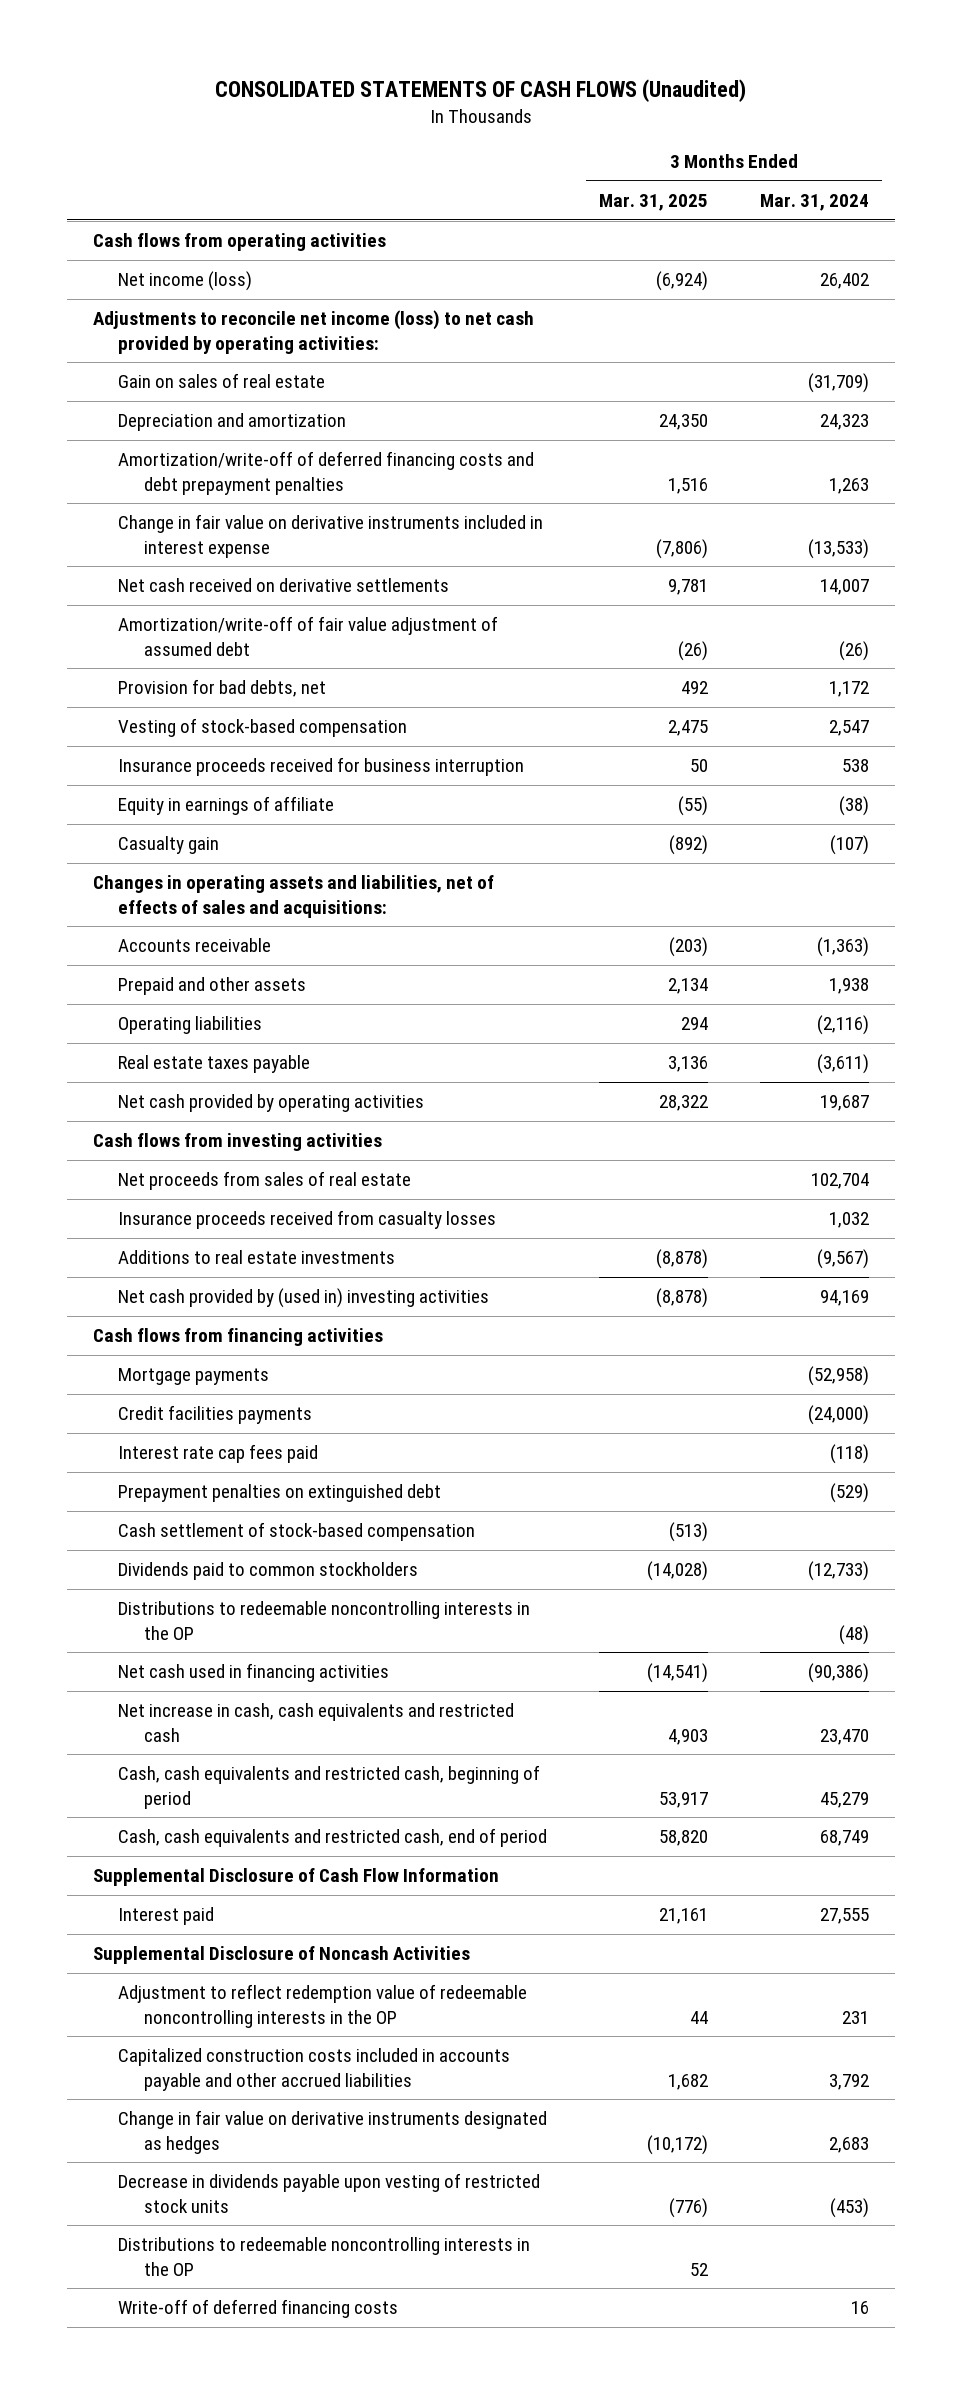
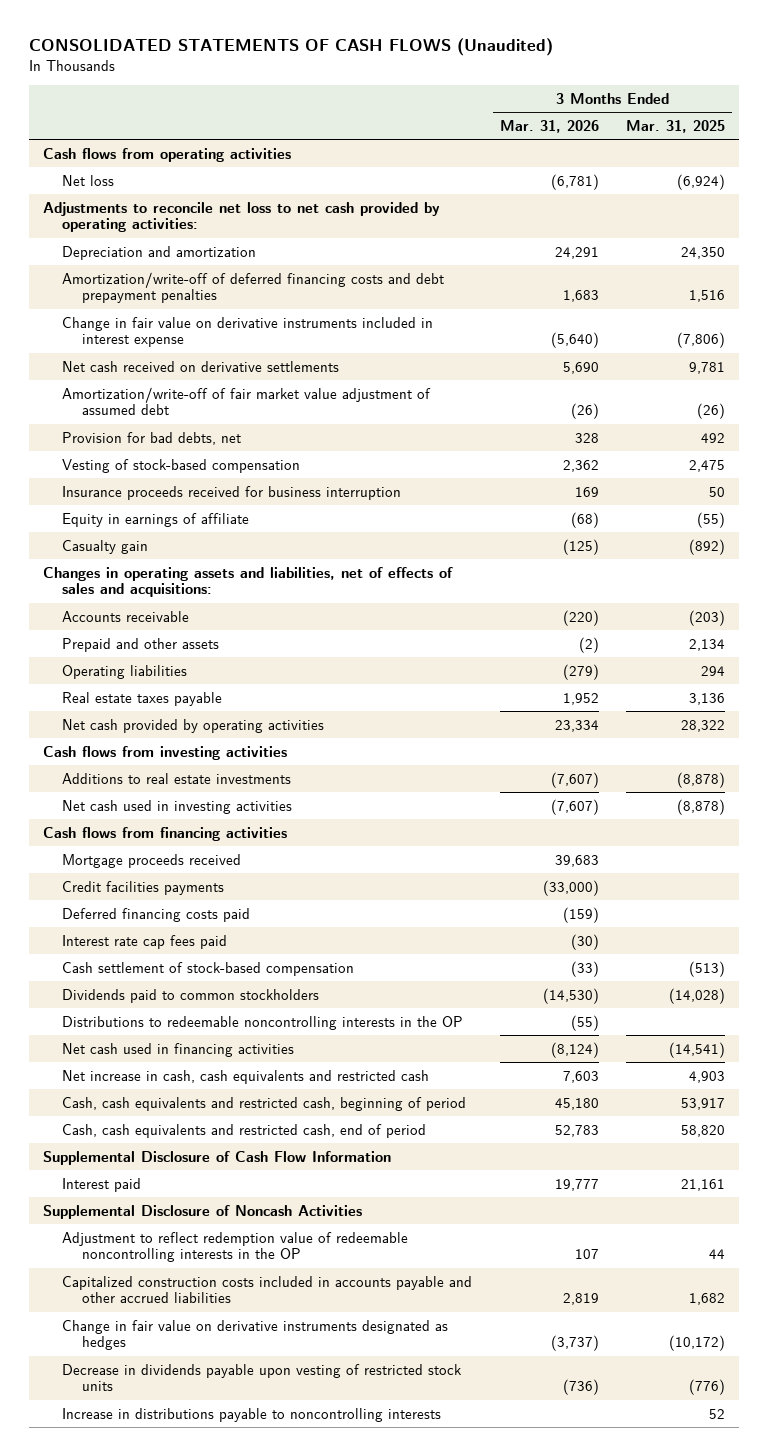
[759,194,869,212] Mar. 31, 2024 -> none
none -> [499,119,599,133] Mar. 31, 2026
[118,373,326,389] Gain on sales of real estate -> none
[118,271,253,292] Net income (loss) -> [62,174,115,186] Net loss
[92,310,534,354] Adjustments to reconcile net income (loss) to net cash provided by operating activities: -> [42,201,440,233] Adjustments to reconcile net loss to net cash provided by operating activities:
[118,616,499,656] Amortization/write-off of fair value adjustment of assumed debt -> [62,386,432,416] Amortization/write-off of fair market value adjustment of assumed debt
[118,1171,412,1191] Net proceeds from sales of real estate -> none
[118,1210,497,1230] Insurance proceeds received from casualty losses -> none
[118,1288,490,1309] Net cash provided by (used in) investing activities -> [62,799,293,814] Net cash used in investing activities
[118,1368,270,1386] Mortgage payments -> none
none -> [62,853,242,868] Mortgage proceeds received
none -> [62,907,251,922] Deferred financing costs paid
[118,1484,442,1503] Prepayment penalties on extinguished debt -> none
[118,2299,399,2319] Write-off of deferred financing costs -> none
[118,2237,531,2276] Distributions to redeemable noncontrolling interests in the OP -> [62,1407,442,1422] Increase in distributions payable to noncontrolling interests

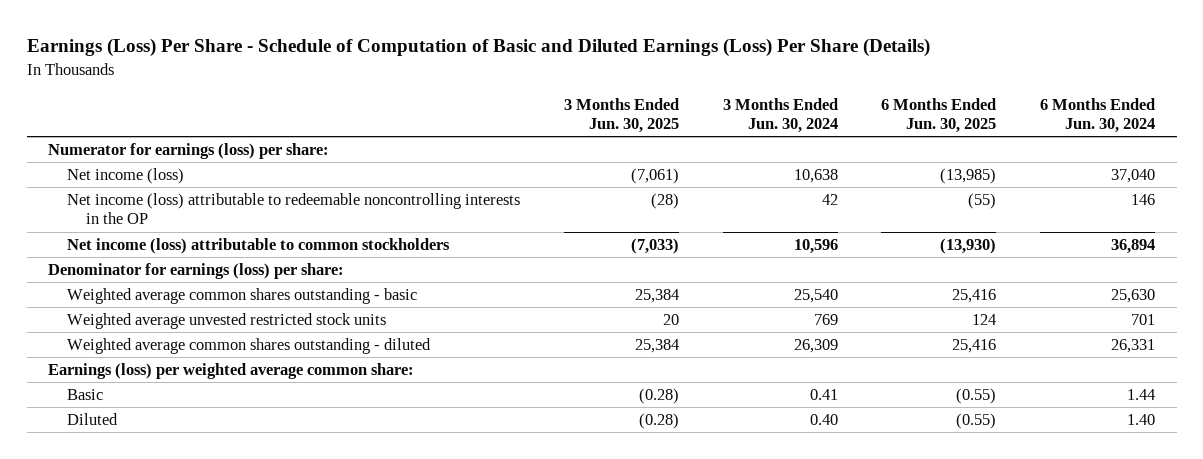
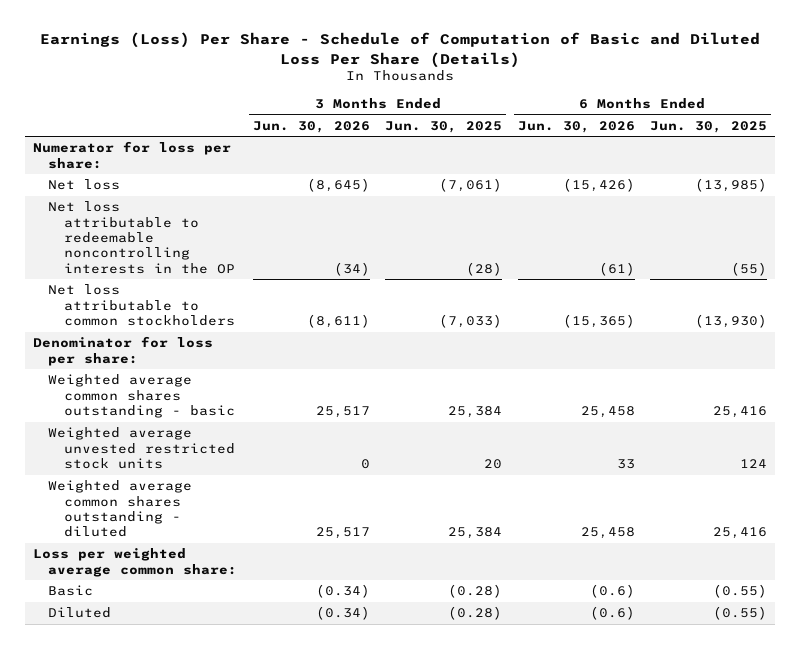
[26,38,930,58] Earnings (Loss) Per Share - Schedule of Computation of Basic and Diluted Earnings (Loss) Per Share (Details) -> [40,32,761,68] Earnings (Loss) Per Share - Schedule of Computation of Basic and Diluted Loss Per Share (Details)
[722,97,838,134] 3 Months Ended Jun. 30, 2024 -> none
[1039,97,1155,134] 6 Months Ended Jun. 30, 2024 -> none
none -> [252,120,370,133] Jun. 30, 2026
none -> [517,120,635,133] Jun. 30, 2026
[48,142,330,159] Numerator for earnings (loss) per share: -> [33,141,232,169] Numerator for loss per share:
[67,167,185,184] Net income (loss) -> [48,179,121,191] Net loss
[67,192,521,225] Net income (loss) attributable to redeemable noncontrolling interests in the OP -> [48,201,235,274] Net loss attributable to redeemable noncontrolling interests in the OP
[67,237,451,254] Net income (loss) attributable to common stockholders -> [48,284,235,326] Net loss attributable to common stockholders
[48,262,345,279] Denominator for earnings (loss) per share: -> [33,336,214,366] Denominator for loss per share:
[48,362,415,379] Earnings (loss) per weighted average common share: -> [33,548,238,577] Loss per weighted average common share:

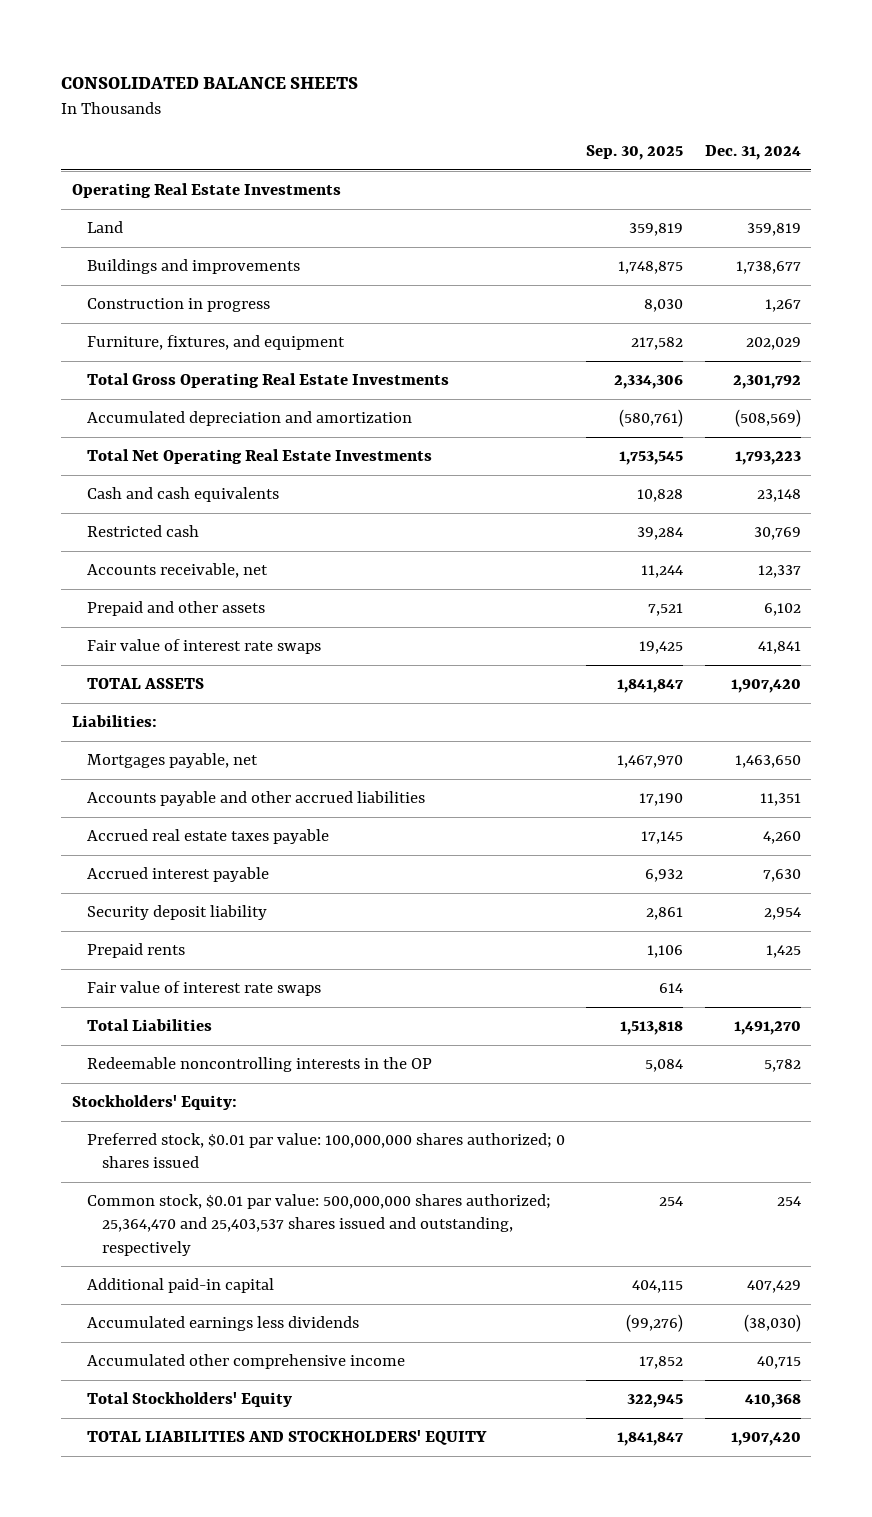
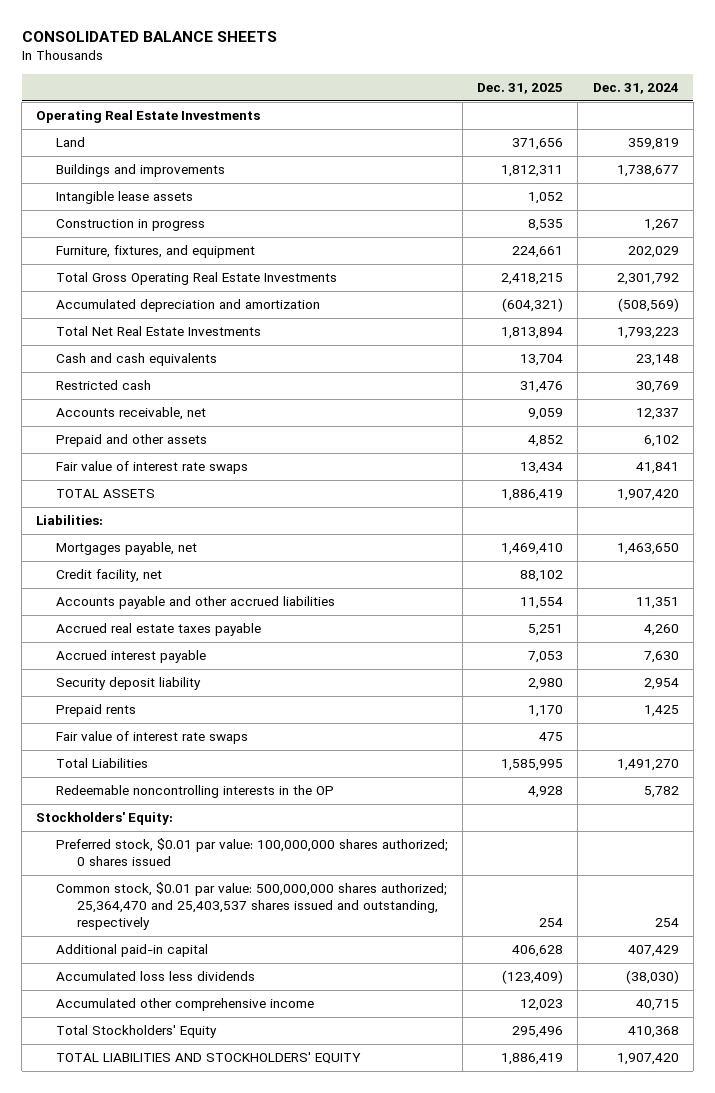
[586,145,684,161] Sep. 30, 2025 -> none
none -> [477,82,564,94] Dec. 31, 2025
none -> [56,191,194,205] Intangible lease assets
[86,449,432,465] Total Net Operating Real Estate Investments -> [56,326,262,337] Total Net Real Estate Investments
none -> [56,569,163,583] Credit facility, net
[86,1316,359,1332] Accumulated earnings less dividends -> [56,971,256,982] Accumulated loss less dividends

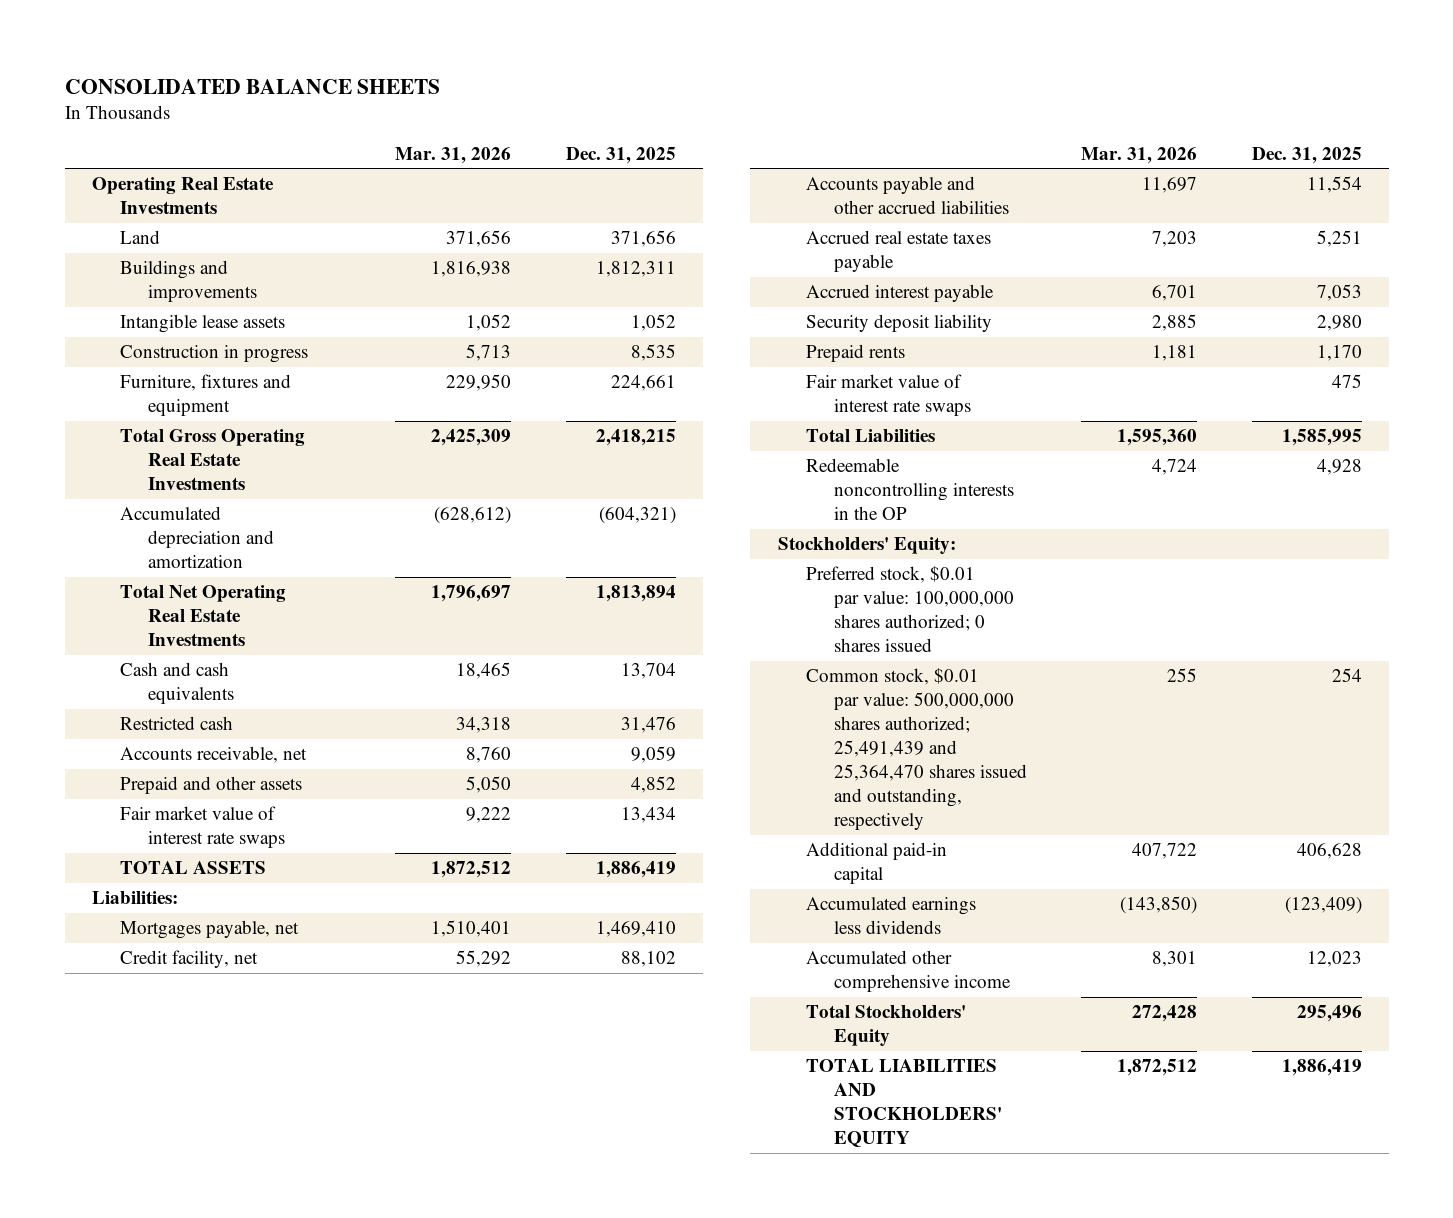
[592,82,679,94] Dec. 31, 2024 -> none
none -> [395,146,512,164] Mar. 31, 2026
[56,245,256,259] Furniture, fixtures, and equipment -> [119,374,291,417] Furniture, fixtures and equipment
[56,326,262,337] Total Net Real Estate Investments -> [119,585,286,647] Total Net Operating Real Estate Investments
[56,461,249,475] Fair value of interest rate swaps -> [119,806,285,849] Fair market value of interest rate swaps
[56,731,249,745] Fair value of interest rate swaps -> [805,374,971,417] Fair market value of interest rate swaps
[56,882,448,931] Common stock, $0.01 par value: 500,000,000 shares authorized; 25,364,470 and 25,403,537 shares issued and outstanding, respectively -> [805,668,1027,830] Common stock, $0.01 par value: 500,000,000 shares authorized; 25,491,439 and 25,364,470 shares issued and outstanding, respectively
[56,971,256,982] Accumulated loss less dividends -> [805,896,976,935] Accumulated earnings less dividends

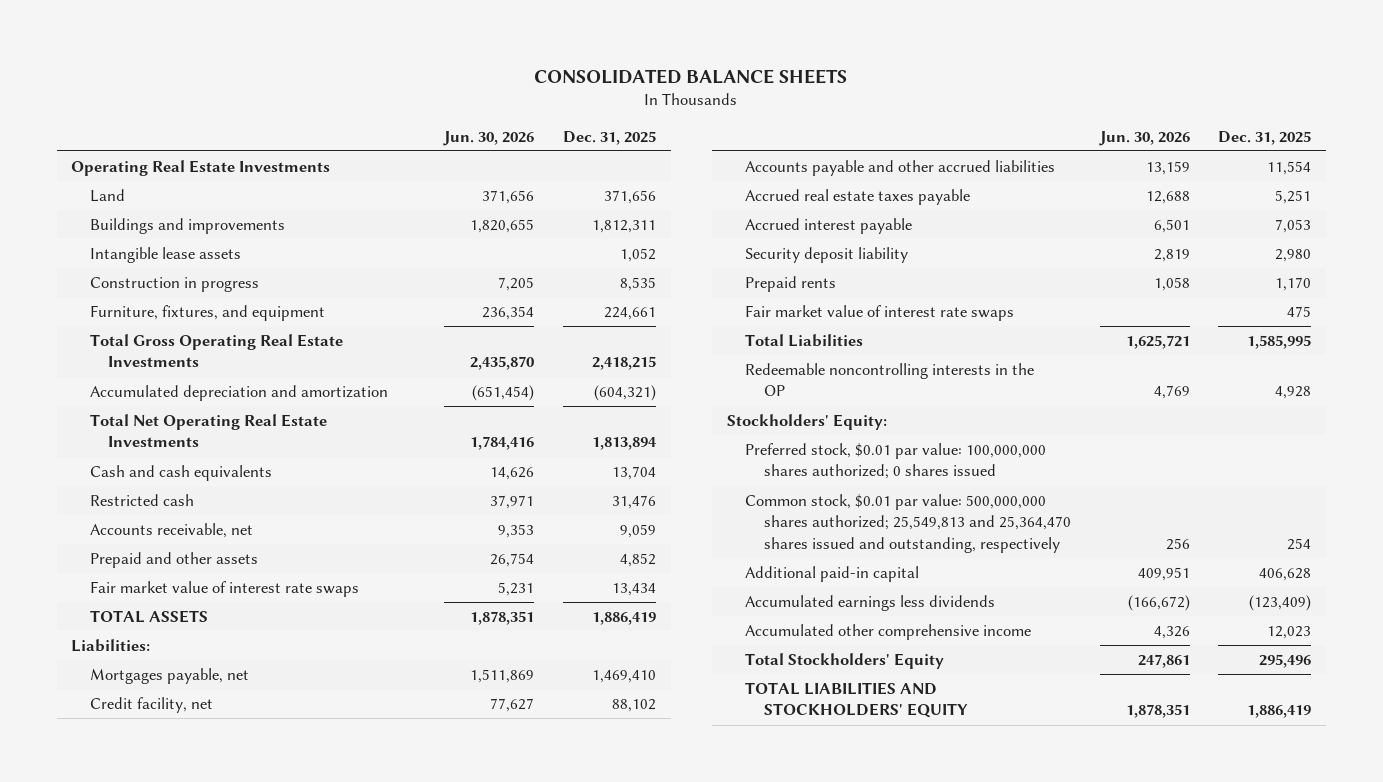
[395,146,512,164] Mar. 31, 2026 -> none
none -> [443,130,535,146] Jun. 30, 2026
[119,374,291,417] Furniture, fixtures and equipment -> [89,304,325,321] Furniture, fixtures, and equipment
[805,668,1027,830] Common stock, $0.01 par value: 500,000,000 shares authorized; 25,491,439 and 25,364,470 shares issued and outstanding, respectively -> [745,493,1071,553] Common stock, $0.01 par value: 500,000,000 shares authorized; 25,549,813 and 25,364,470 shares issued and outstanding, respectively

